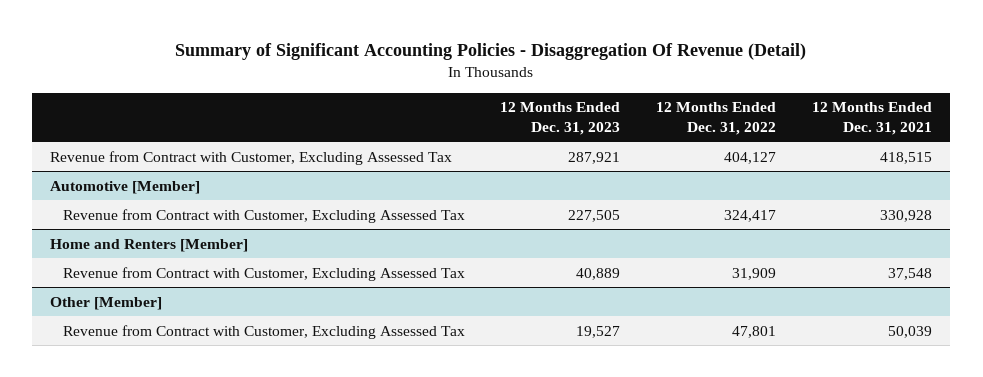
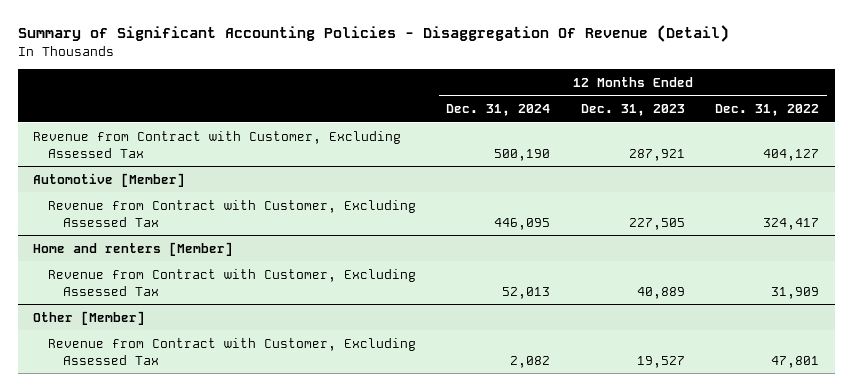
[812,102,933,135] 12 Months Ended Dec. 31, 2021 -> none
none -> [446,103,551,116] Dec. 31, 2024
[50,238,249,252] Home and Renters [Member] -> [32,241,233,256] Home and renters [Member]

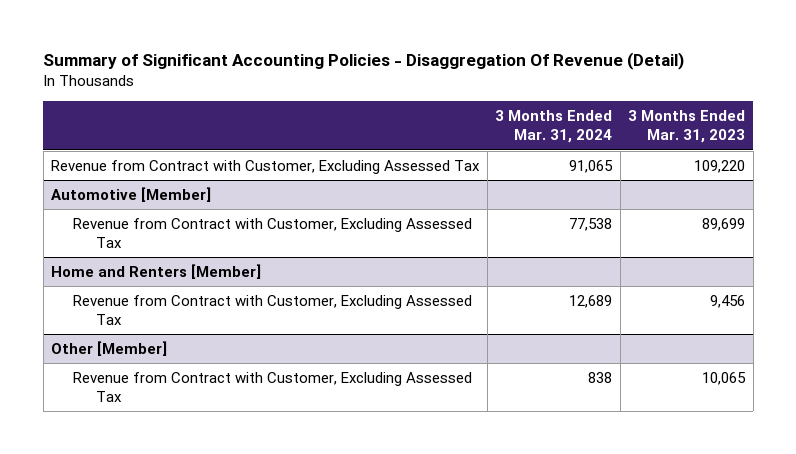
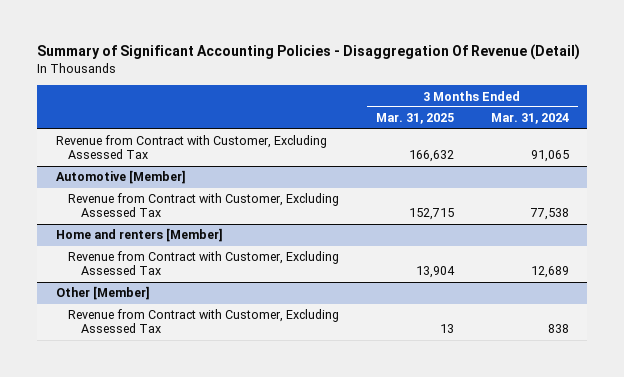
[628,110,746,144] 3 Months Ended Mar. 31, 2023 -> none
none -> [375,113,454,125] Mar. 31, 2025
[51,263,262,279] Home and Renters [Member] -> [55,228,223,243] Home and renters [Member]

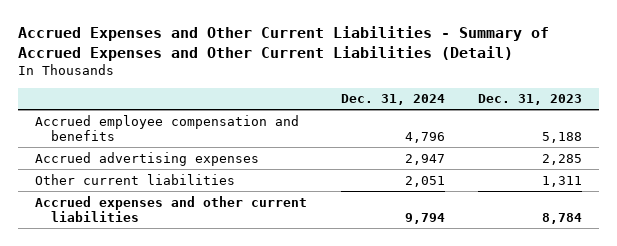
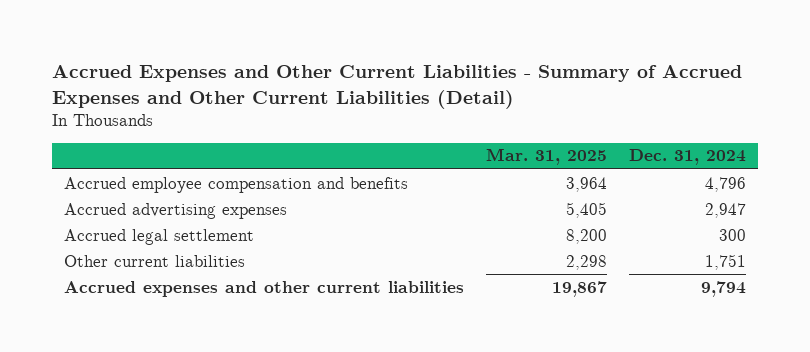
[478,94,583,106] Dec. 31, 2023 -> none
none -> [485,148,607,166] Mar. 31, 2025
none -> [63,228,254,245] Accrued legal settlement
[404,175,445,187] 2,051 -> [705,253,747,270] 1,751

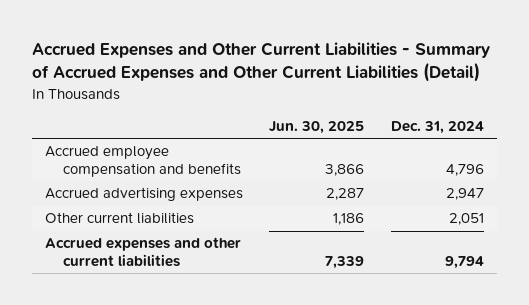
[485,148,607,166] Mar. 31, 2025 -> none
none -> [269,120,365,134] Jun. 30, 2025
[63,228,254,245] Accrued legal settlement -> none
[705,253,747,270] 1,751 -> [448,213,484,226] 2,051

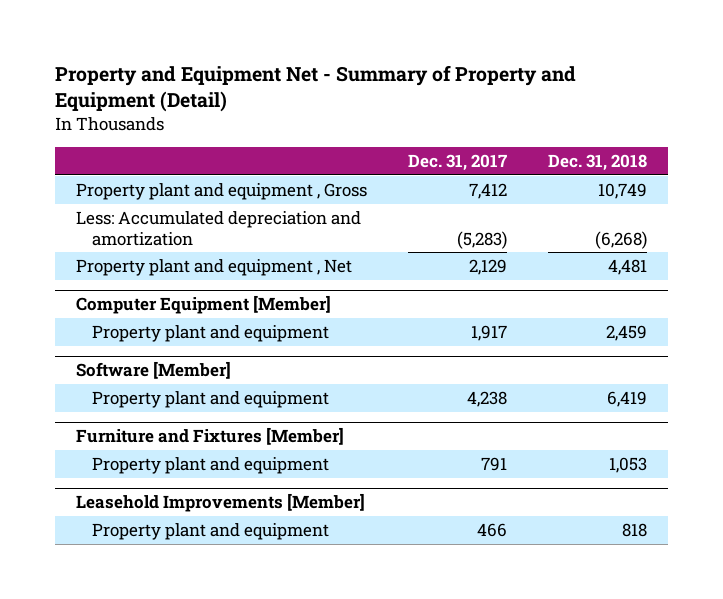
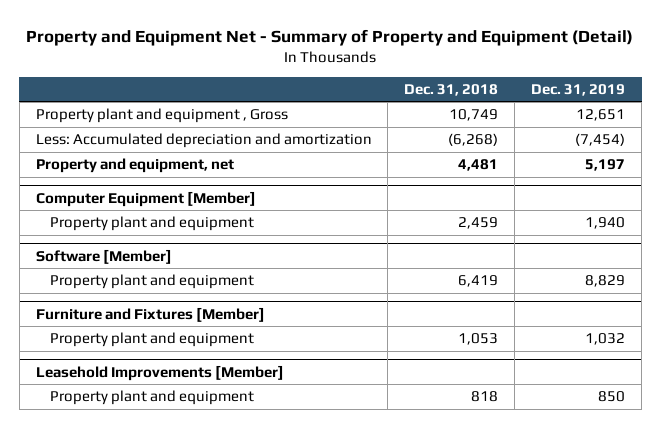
[407,153,507,171] Dec. 31, 2017 -> none
none -> [531,83,626,96] Dec. 31, 2019
[75,258,352,276] Property plant and equipment , Net -> [35,158,234,174] Property and equipment, net

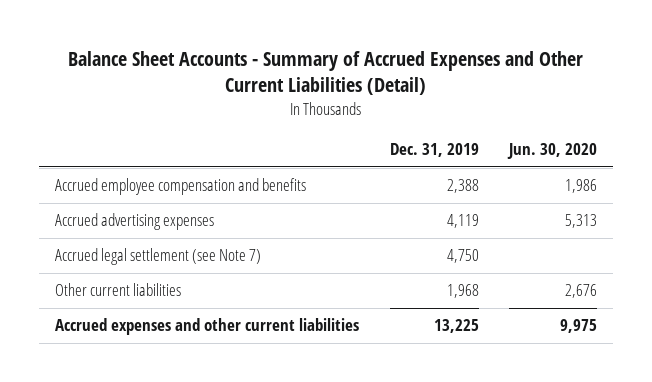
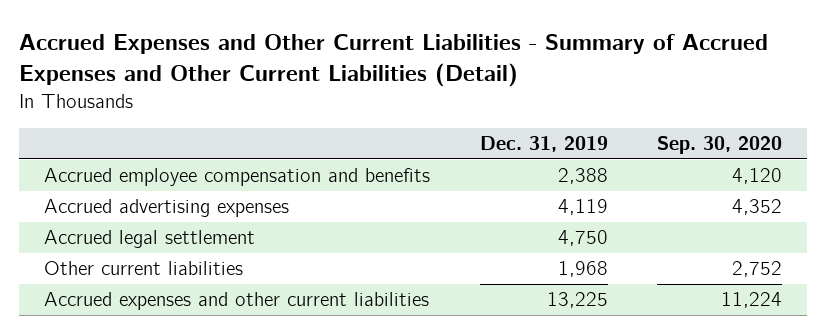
[68,50,584,95] Balance Sheet Accounts - Summary of Accrued Expenses and Other Current Liabilities (Detail) -> [19,34,769,88] Accrued Expenses and Other Current Liabilities - Summary of Accrued Expenses and Other Current Liabilities (Detail)
[507,143,598,160] Jun. 30, 2020 -> none
none -> [657,136,783,155] Sep. 30, 2020
[54,248,261,266] Accrued legal settlement (see Note 7) -> [44,230,256,249] Accrued legal settlement

